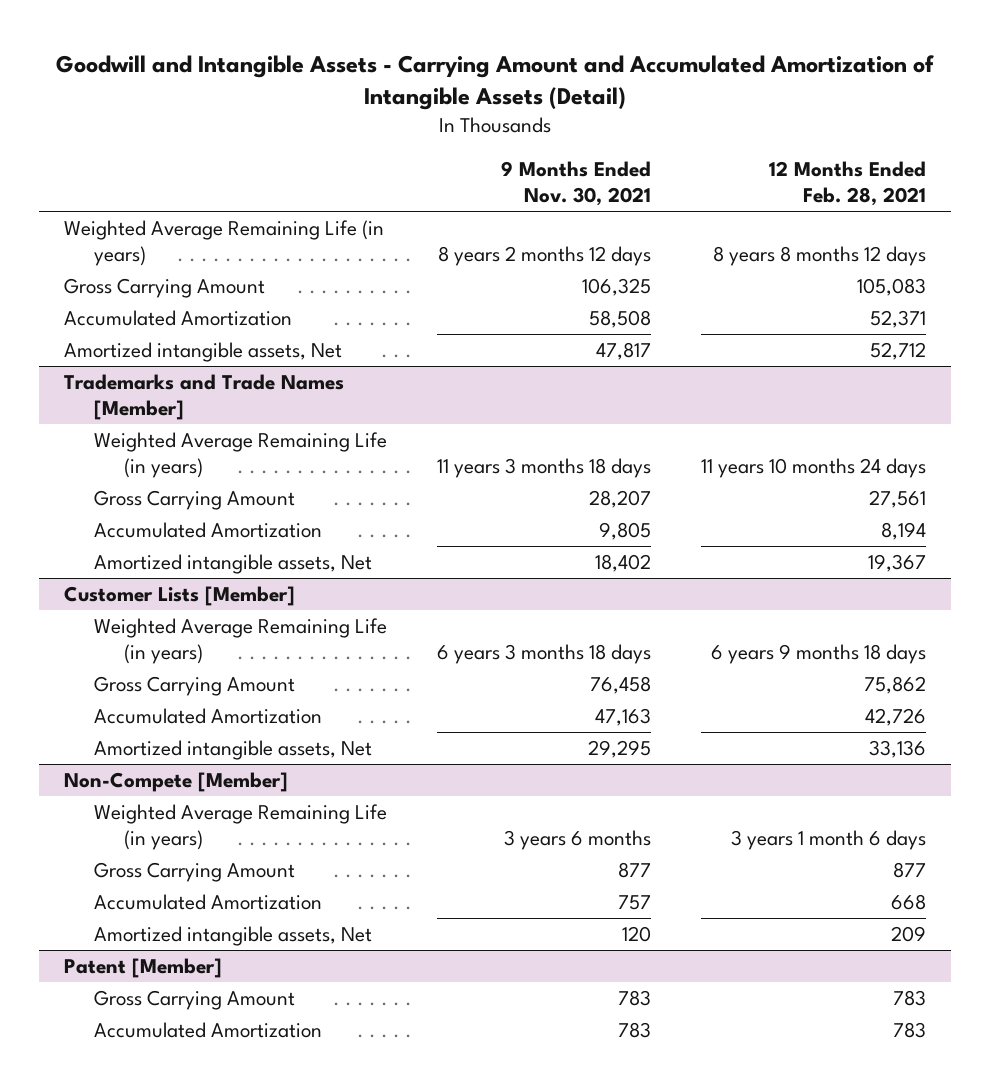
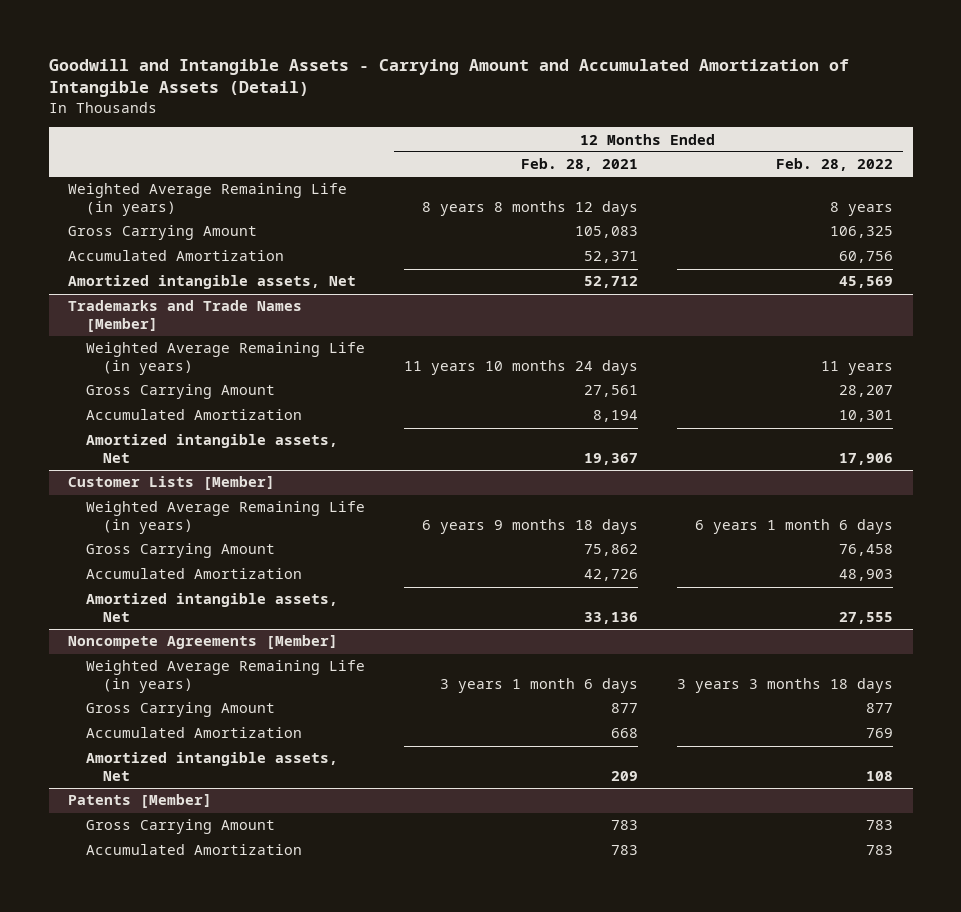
[501,161,652,207] 9 Months Ended Nov. 30, 2021 -> none
none -> [776,158,894,172] Feb. 28, 2022
[64,772,289,793] Non-Compete [Member] -> [68,635,339,650] Noncompete Agreements [Member]
[64,958,223,979] Patent [Member] -> [68,794,213,809] Patents [Member]

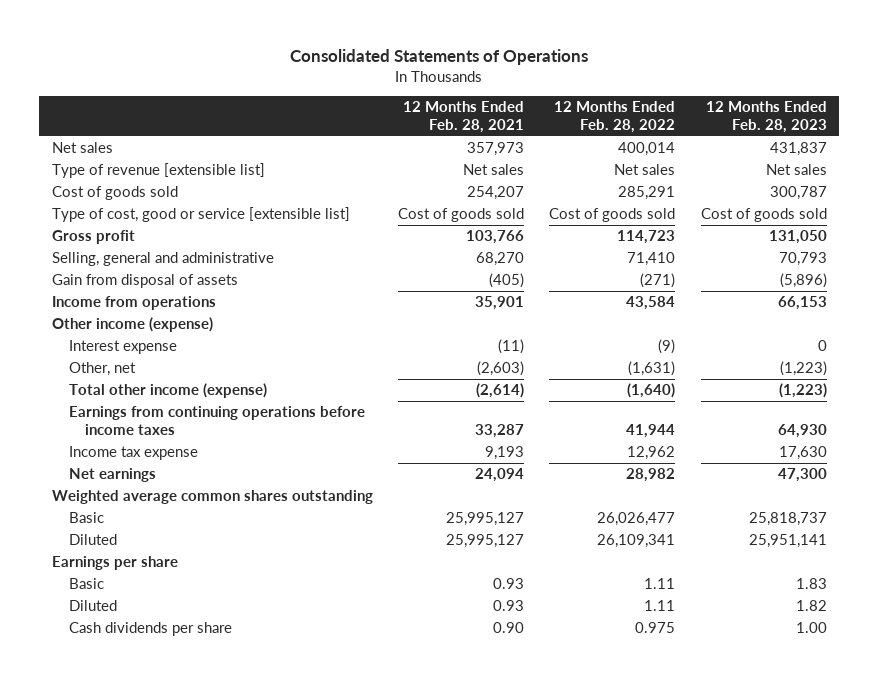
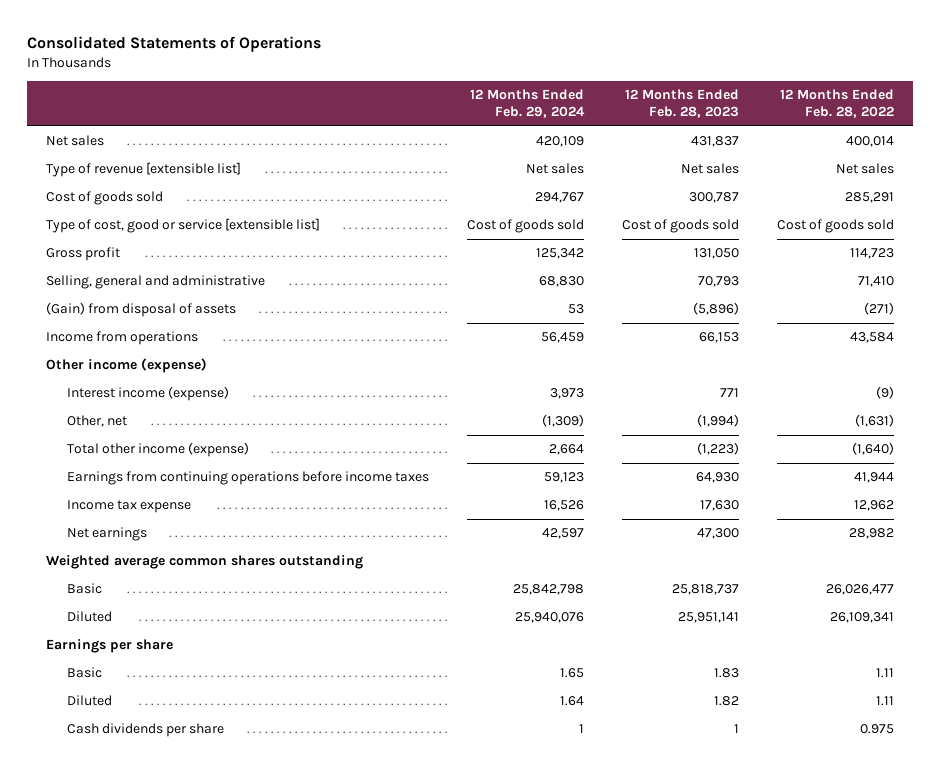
[403,101,525,133] 12 Months Ended Feb. 28, 2021 -> none
none -> [470,89,586,119] 12 Months Ended Feb. 29, 2024
[52,274,239,289] Gain from disposal of assets -> [45,302,236,318] (Gain) from disposal of assets
[68,340,177,355] Interest expense -> [67,386,230,402] Interest income (expense)
[817,340,827,352] 0 -> [719,388,739,398] 771
[779,361,827,377] (1,223) -> [696,414,739,428] (1,994)
[795,622,827,634] 1.00 -> [733,724,739,734] 1

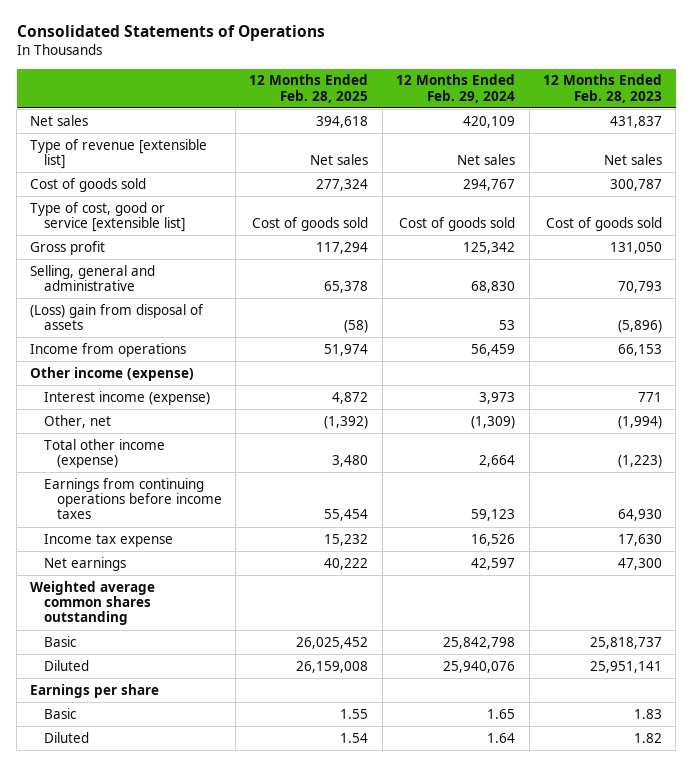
[779,89,894,119] 12 Months Ended Feb. 28, 2022 -> none
none -> [249,74,369,103] 12 Months Ended Feb. 28, 2025
[45,302,236,318] (Gain) from disposal of assets -> [30,303,205,331] (Loss) gain from disposal of assets
[67,723,225,738] Cash dividends per share -> none

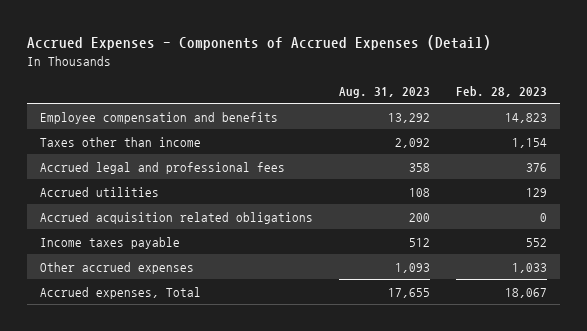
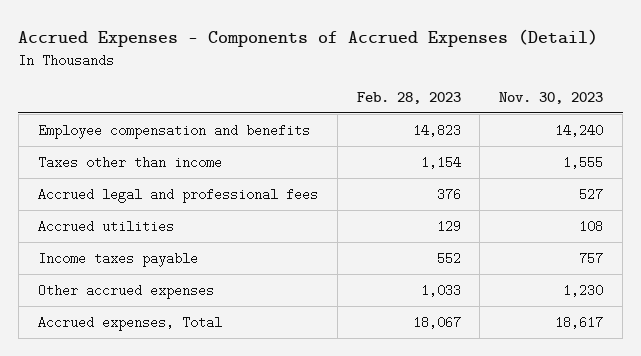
[338,86,430,98] Aug. 31, 2023 -> none
none -> [499,91,604,104] Nov. 30, 2023
[40,211,314,224] Accrued acquisition related obligations -> none

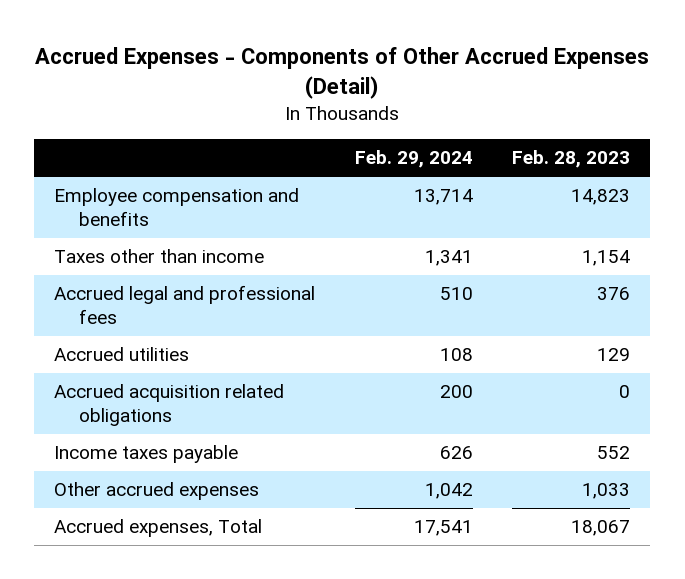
[18,29,599,48] Accrued Expenses - Components of Accrued Expenses (Detail) -> [35,47,650,99] Accrued Expenses - Components of Other Accrued Expenses (Detail)
[499,91,604,104] Nov. 30, 2023 -> none
none -> [354,150,473,169] Feb. 29, 2024
none -> [54,384,285,427] Accrued acquisition related obligations

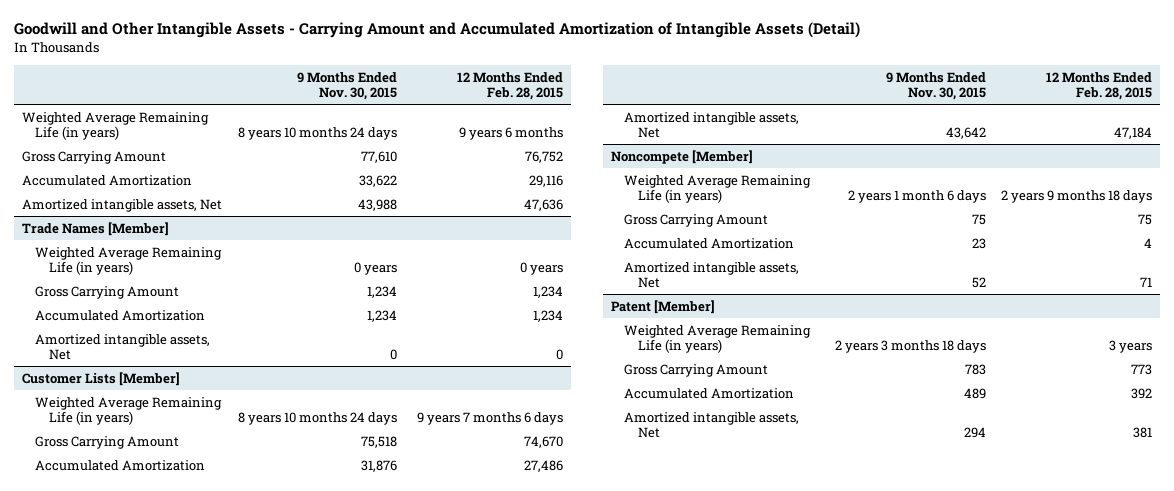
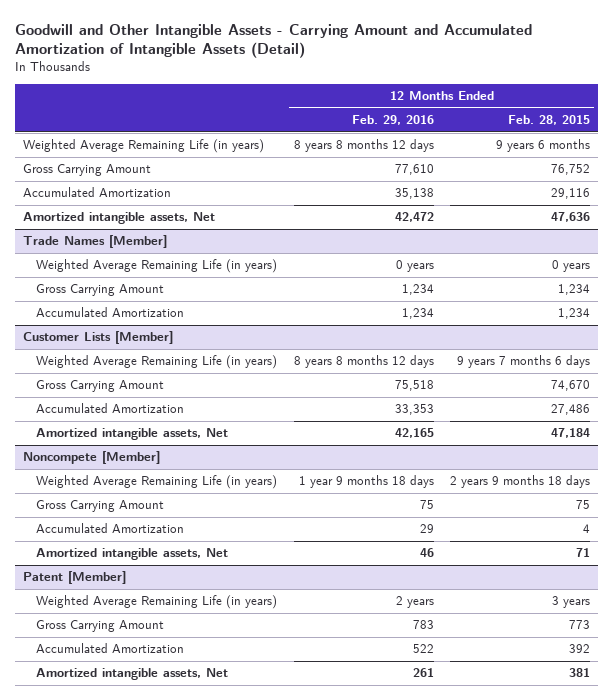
[296,71,397,100] 9 Months Ended Nov. 30, 2015 -> none
none -> [351,115,434,126] Feb. 29, 2016
[35,333,211,360] Amortized intangible assets, Net -> none

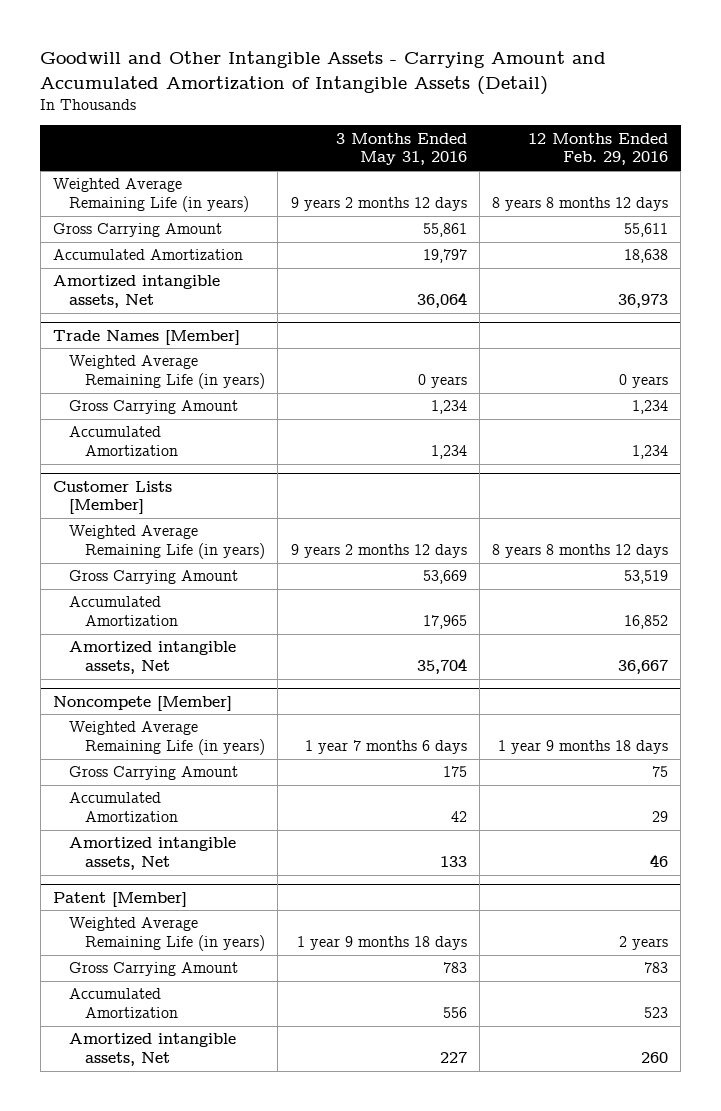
[507,115,590,126] Feb. 28, 2015 -> none
none -> [335,132,467,166] 3 Months Ended May 31, 2016
[394,164,434,176] 77,610 -> [624,223,669,238] 55,611
[394,188,434,200] 35,138 -> [624,249,669,264] 18,638
[394,212,434,223] 42,472 -> [618,293,669,308] 36,973
[394,380,434,392] 75,518 -> [624,570,669,585] 53,519
[394,404,434,416] 33,353 -> [624,614,669,629] 16,852
[394,428,434,439] 42,165 -> [618,659,669,674] 36,667
[412,644,434,654] 522 -> [644,1006,669,1018] 523
[412,668,434,678] 261 -> [641,1051,669,1063] 260

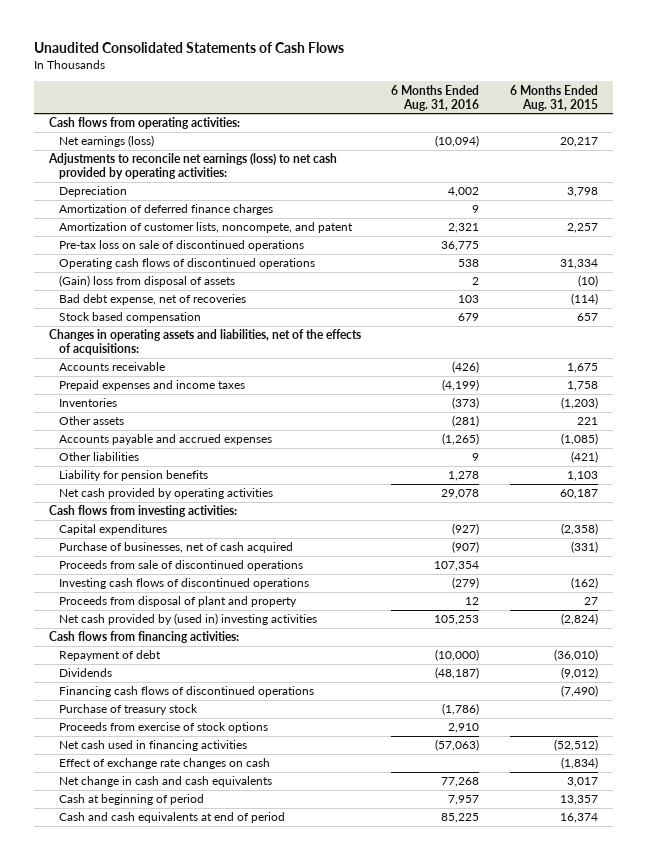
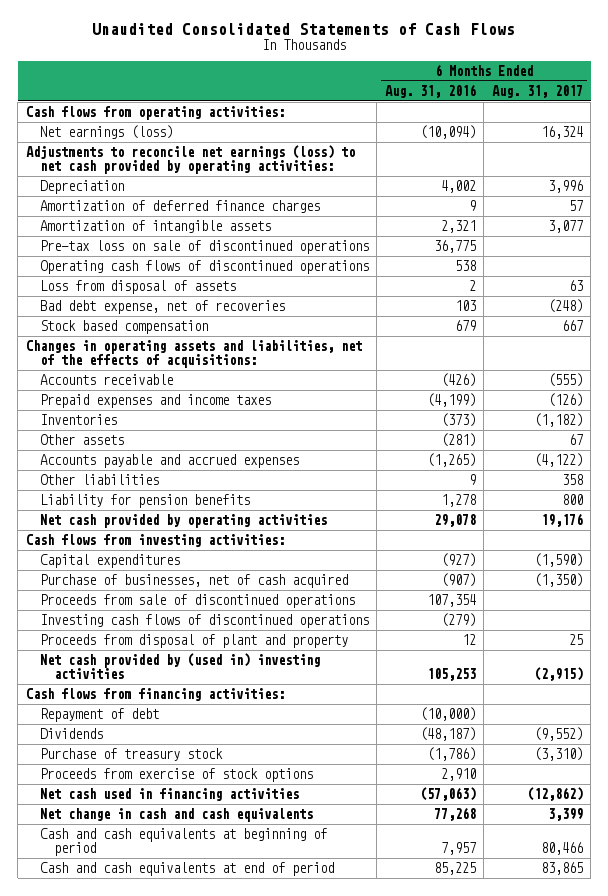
[509,84,598,111] 6 Months Ended Aug. 31, 2015 -> none
none -> [491,84,583,98] Aug. 31, 2017
[58,222,353,234] Amortization of customer lists, noncompete, and patent -> [39,219,271,233] Amortization of intangible assets
[58,275,235,288] (Gain) loss from disposal of assets -> [39,279,236,294] Loss from disposal of assets
[58,686,314,698] Financing cash flows of discontinued operations -> none
[58,758,270,770] Effect of exchange rate changes on cash -> none
[58,794,204,806] Cash at beginning of period -> [39,827,327,857] Cash and cash equivalents at beginning of period

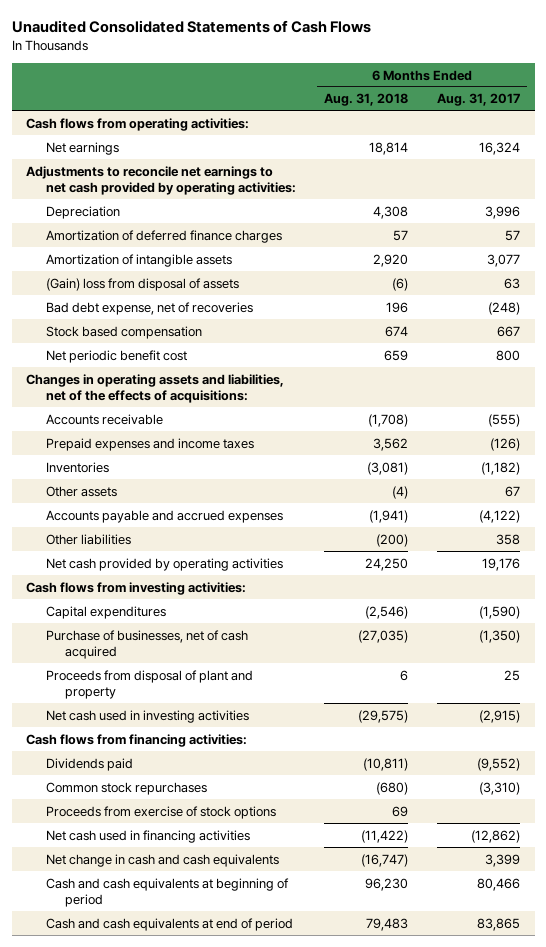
[384,83,476,98] Aug. 31, 2016 -> none
none -> [324,93,409,107] Aug. 31, 2018
[39,124,173,139] Net earnings (loss) -> [45,141,119,155] Net earnings
[25,144,355,175] Adjustments to reconcile net earnings (loss) to net cash provided by operating activities: -> [25,165,296,195] Adjustments to reconcile net earnings to net cash provided by operating activities:
[39,239,369,254] Pre-tax loss on sale of discontinued operations -> none
[39,259,369,274] Operating cash flows of discontinued operations -> none
[39,279,236,294] Loss from disposal of assets -> [45,277,239,291] (Gain) loss from disposal of assets
none -> [45,349,187,363] Net periodic benefit cost
[39,493,250,508] Liability for pension benefits -> none
[39,593,355,608] Proceeds from sale of discontinued operations -> none
[39,613,369,628] Investing cash flows of discontinued operations -> none
[39,652,320,680] Net cash provided by (used in) investing activities -> [45,709,249,723] Net cash used in investing activities
[39,707,159,722] Repayment of debt -> none
[39,727,103,739] Dividends -> [45,757,133,771] Dividends paid
[39,747,223,761] Purchase of treasury stock -> [45,781,207,795] Common stock repurchases

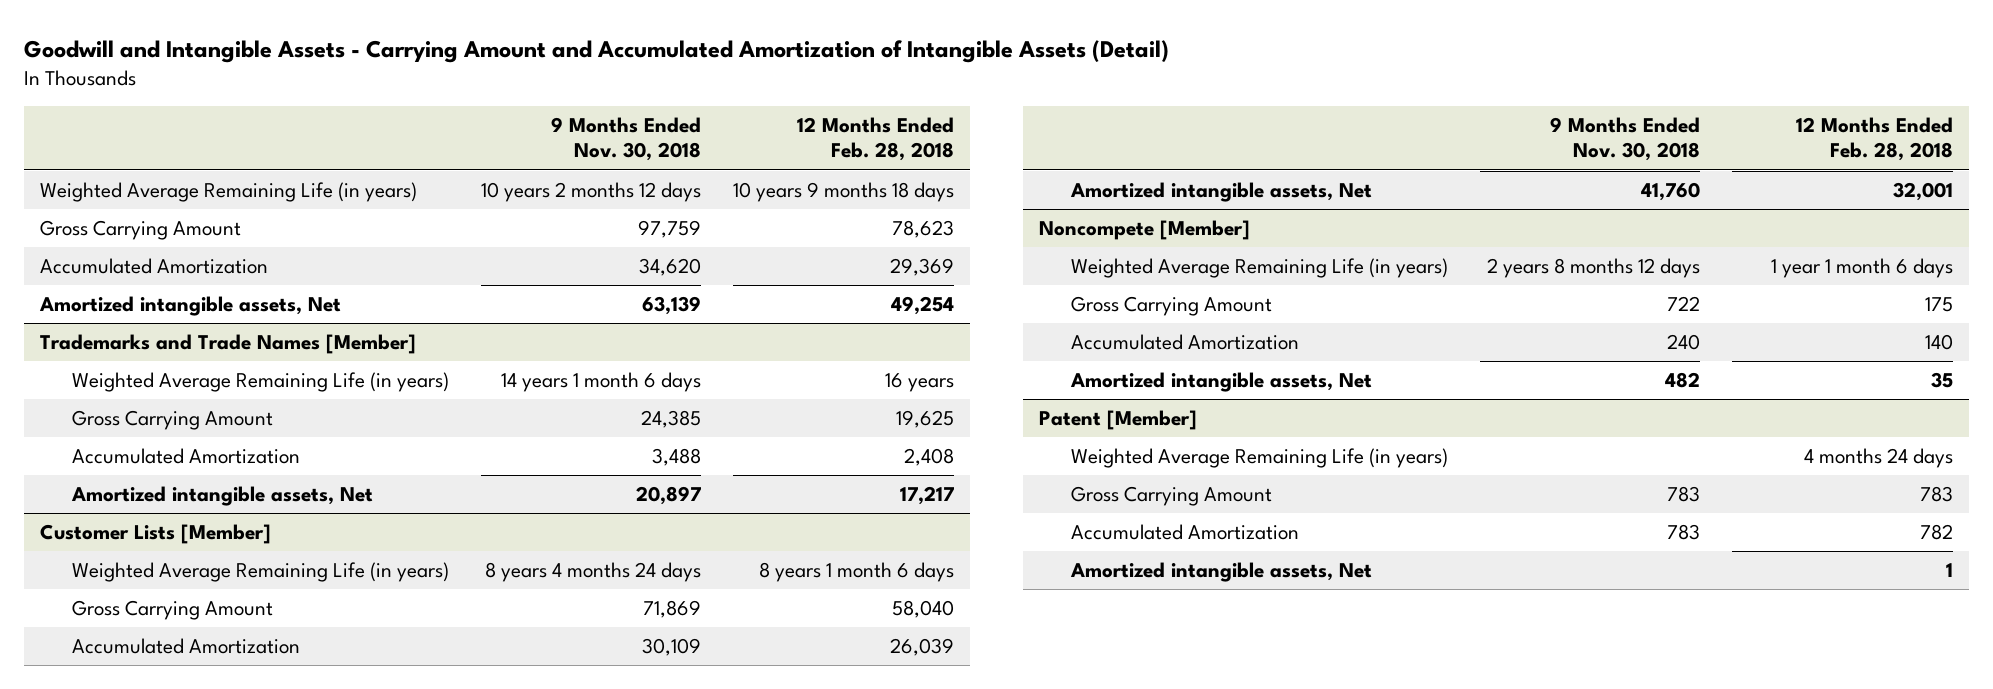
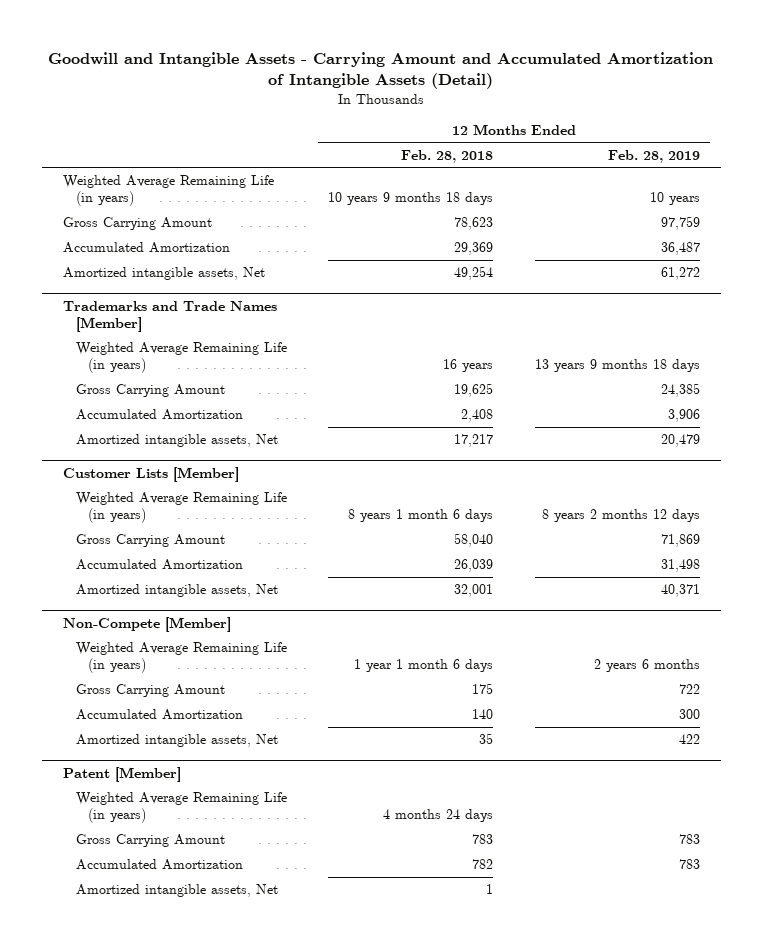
[551,116,702,162] 9 Months Ended Nov. 30, 2018 -> none
none -> [607,149,700,163] Feb. 28, 2019
[1038,220,1250,241] Noncompete [Member] -> [62,616,231,632] Non-Compete [Member]

